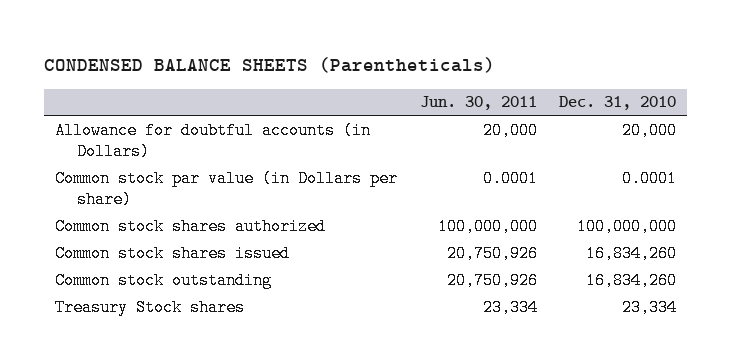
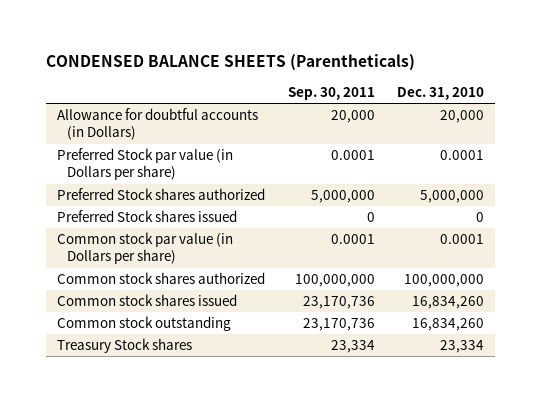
[419,96,537,111] Jun. 30, 2011 -> none
none -> [287,87,375,101] Sep. 30, 2011
none -> [57,148,234,181] Preferred Stock par value (in Dollars per share)
none -> [57,188,266,201] Preferred Stock shares authorized
none -> [57,210,238,223] Preferred Stock shares issued

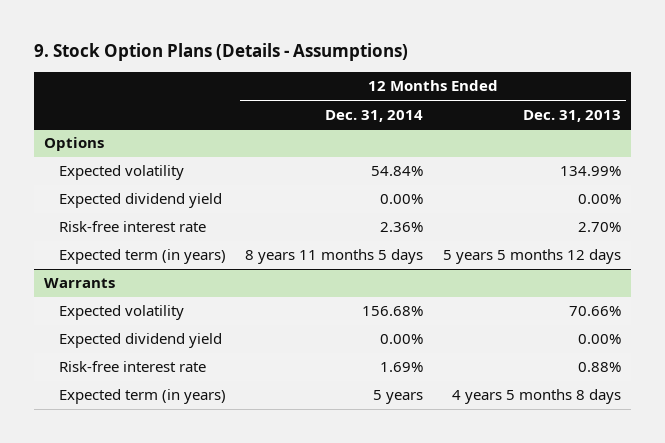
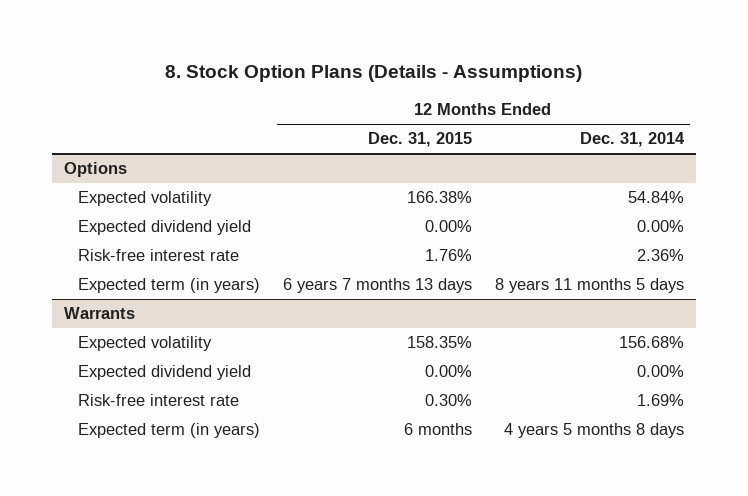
[34,43,409,62] 9. Stock Option Plans (Details - Assumptions) -> [164,65,582,83] 8. Stock Option Plans (Details - Assumptions)
[523,109,622,122] Dec. 31, 2013 -> none
none -> [367,132,472,148] Dec. 31, 2015
[373,390,424,405] 5 years -> [504,423,685,439] 4 years 5 months 8 days

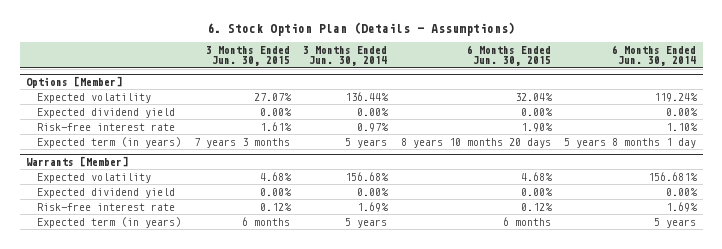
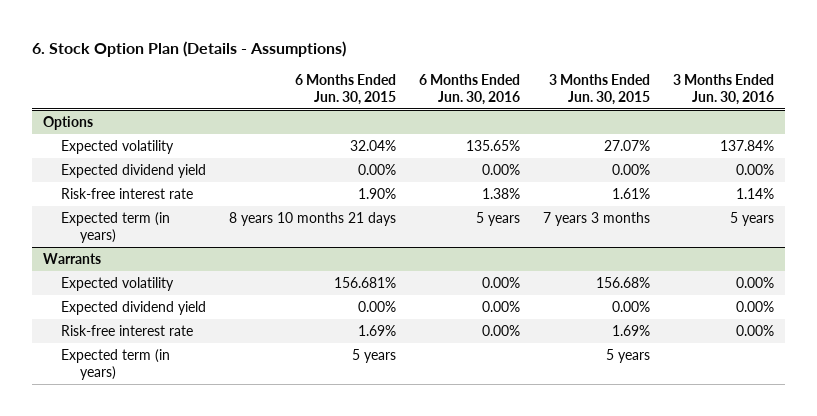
[303,45,388,67] 3 Months Ended Jun. 30, 2014 -> none
[612,44,697,67] 6 Months Ended Jun. 30, 2014 -> none
none -> [419,73,521,106] 6 Months Ended Jun. 30, 2016
none -> [672,73,774,106] 3 Months Ended Jun. 30, 2016
[26,75,123,88] Options [Member] -> [43,115,94,130] Options
[400,137,551,148] 8 years 10 months 20 days -> [229,211,397,226] 8 years 10 months 21 days
[26,155,129,167] Warrants [Member] -> [43,252,102,264] Warrants
[259,171,292,181] 4.68% -> [595,276,650,288] 156.68%
[520,171,553,181] 4.68% -> [334,276,397,288] 156.681%
[259,202,292,211] 0.12% -> [611,324,650,336] 1.69%
[520,202,553,211] 0.12% -> [358,324,397,336] 1.69%
[241,216,290,226] 6 months -> [605,348,650,363] 5 years
[502,216,551,226] 6 months -> [352,348,397,363] 5 years

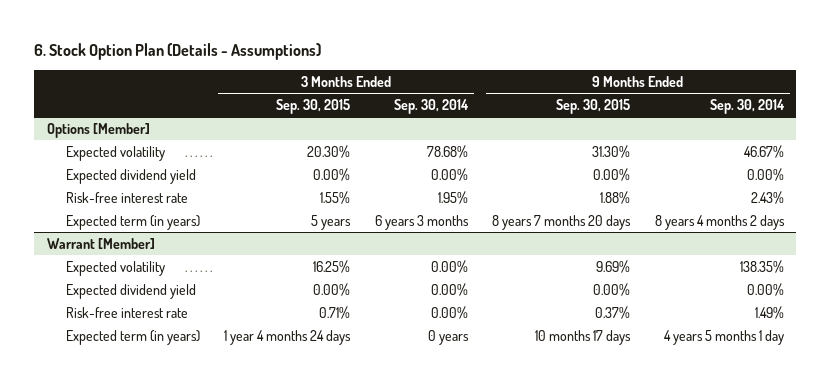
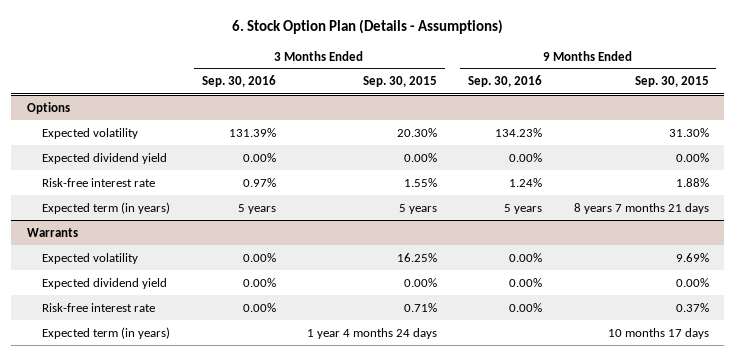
[393,98,469,114] Sep. 30, 2014 -> none
[709,98,785,114] Sep. 30, 2014 -> none
none -> [201,75,276,88] Sep. 30, 2016
none -> [468,75,543,88] Sep. 30, 2016
[46,122,150,138] Options [Member] -> [26,101,70,114] Options
[492,214,632,230] 8 years 7 months 20 days -> [573,202,709,214] 8 years 7 months 21 days
[46,237,155,249] Warrant [Member] -> [26,227,78,237] Warrants

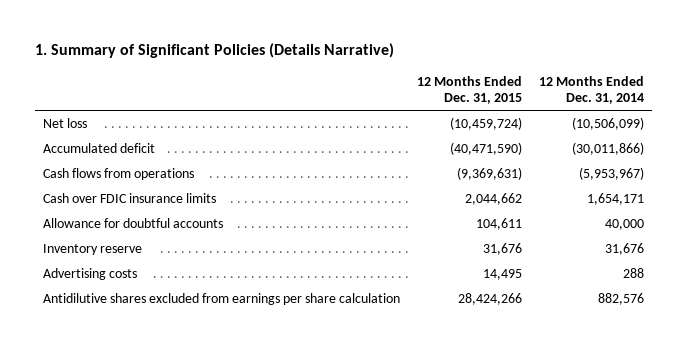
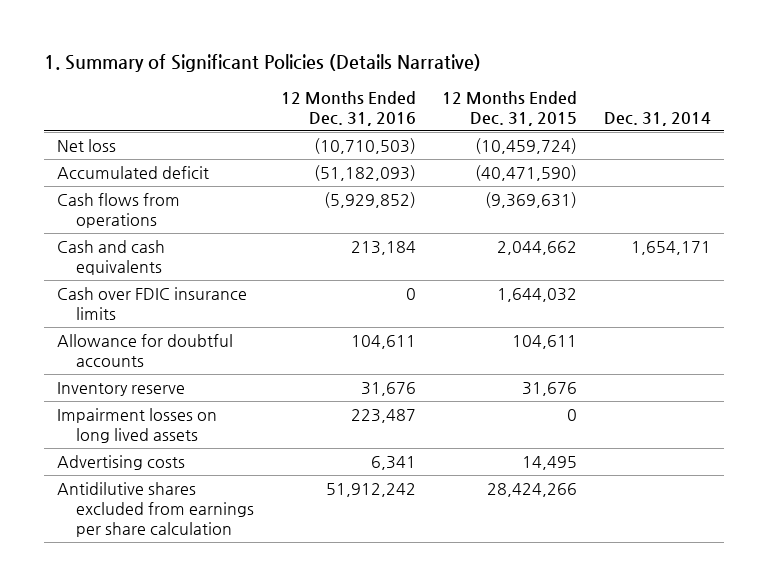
[538,75,644,104] 12 Months Ended Dec. 31, 2014 -> none
none -> [280,90,416,126] 12 Months Ended Dec. 31, 2016
none -> [604,111,712,126] Dec. 31, 2014
none -> [57,240,166,276] Cash and cash equivalents
[464,192,522,205] 2,044,662 -> [497,288,578,303] 1,644,032
none -> [57,408,218,444] Impairment losses on long lived assets

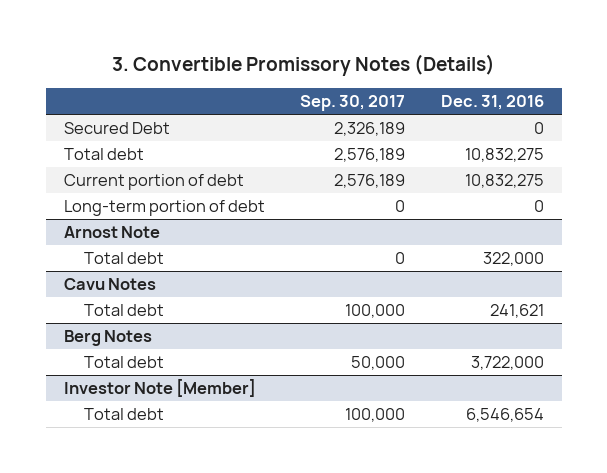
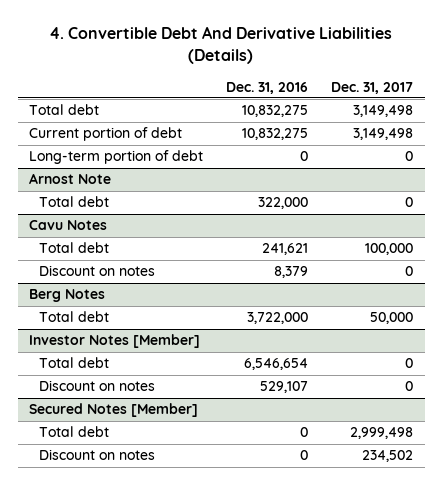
[111,54,495,77] 3. Convertible Promissory Notes (Details) -> [49,26,393,65] 4. Convertible Debt And Derivative Liabilities (Details)
[300,95,406,112] Sep. 30, 2017 -> none
none -> [331,81,414,94] Dec. 31, 2017
[63,122,170,135] Secured Debt -> none
none -> [39,265,156,277] Discount on notes
[63,379,256,398] Investor Note [Member] -> [29,334,201,349] Investor Notes [Member]
none -> [39,380,156,392] Discount on notes
none -> [29,403,199,418] Secured Notes [Member]
none -> [39,426,110,438] Total debt
none -> [39,449,156,461] Discount on notes

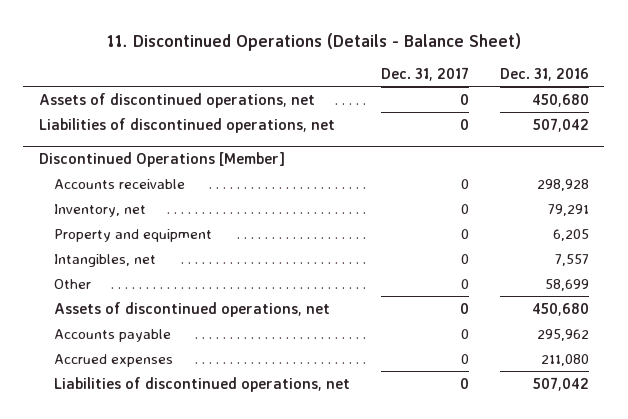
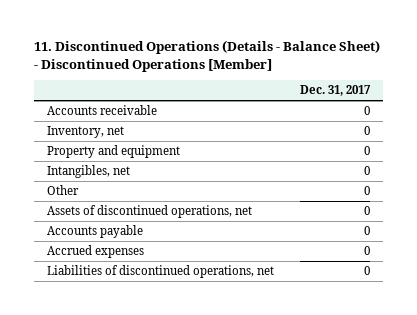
[106,32,521,51] 11. Discontinued Operations (Details - Balance Sheet) -> [33,40,380,73] 11. Discontinued Operations (Details - Balance Sheet) - Discontinued Operations [Member]
[499,67,589,81] Dec. 31, 2016 -> none
[38,92,315,108] Assets of discontinued operations, net -> none
[38,117,335,133] Liabilities of discontinued operations, net -> none
[38,151,285,167] Discontinued Operations [Member] -> none

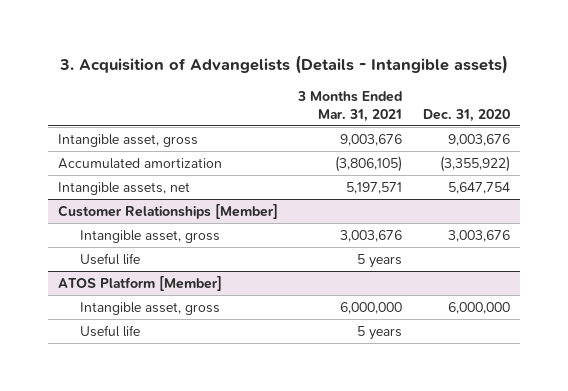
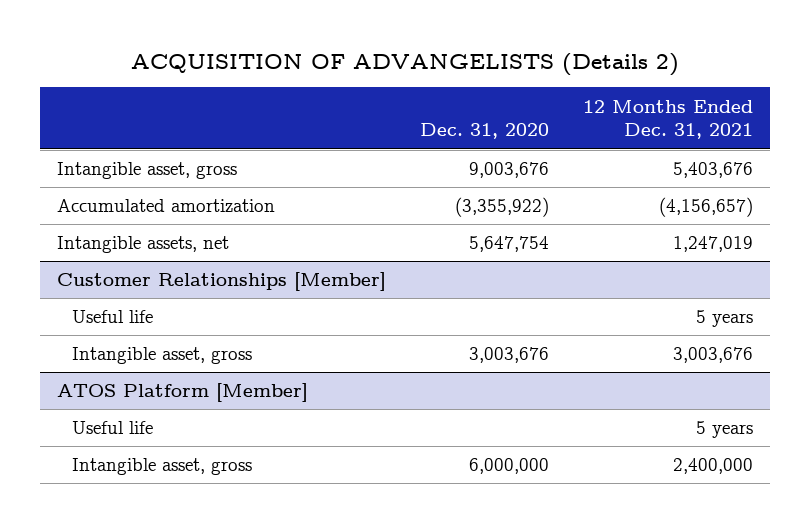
[58,55,508,75] 3. Acquisition of Advangelists (Details - Intangible assets) -> [131,52,680,76] ACQUISITION OF ADVANGELISTS (Details 2)
[297,90,403,122] 3 Months Ended Mar. 31, 2021 -> none
none -> [583,99,754,140] 12 Months Ended Dec. 31, 2021
[80,229,221,243] Intangible asset, gross -> [71,347,252,365] Intangible asset, gross
[80,301,221,315] Intangible asset, gross -> [71,458,252,476] Intangible asset, gross

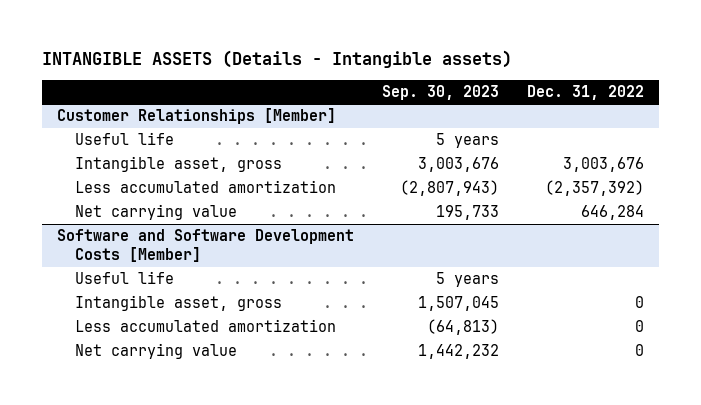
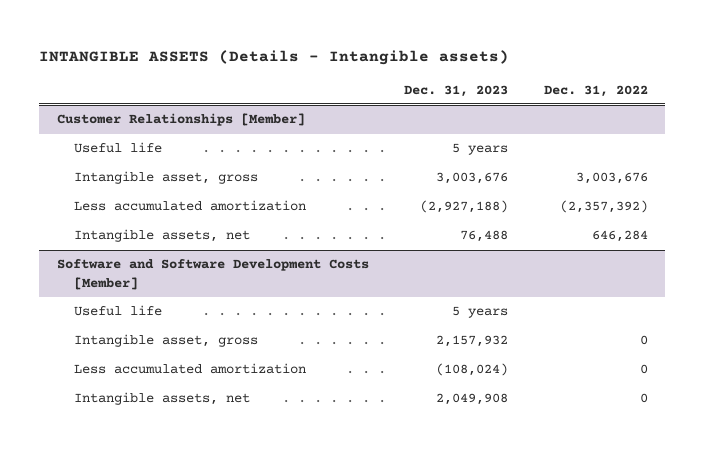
[381,85,499,101] Sep. 30, 2023 -> none
none -> [404,84,509,97] Dec. 31, 2023
[75,204,238,221] Net carrying value -> [73,229,250,243] Intangible assets, net
[75,343,238,360] Net carrying value -> [73,392,250,406] Intangible assets, net

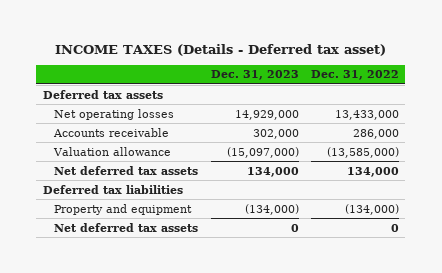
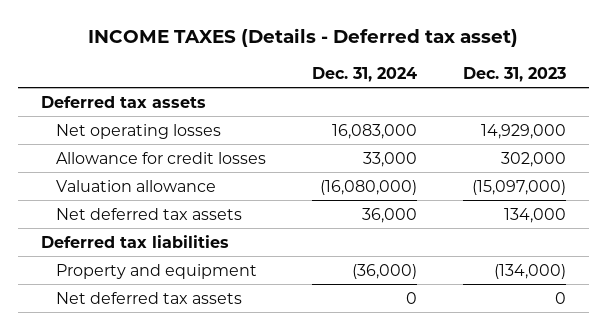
[310,70,399,81] Dec. 31, 2022 -> none
none -> [311,66,417,82] Dec. 31, 2024
[53,127,170,137] Accounts receivable -> none
none -> [55,151,266,164] Allowance for credit losses

